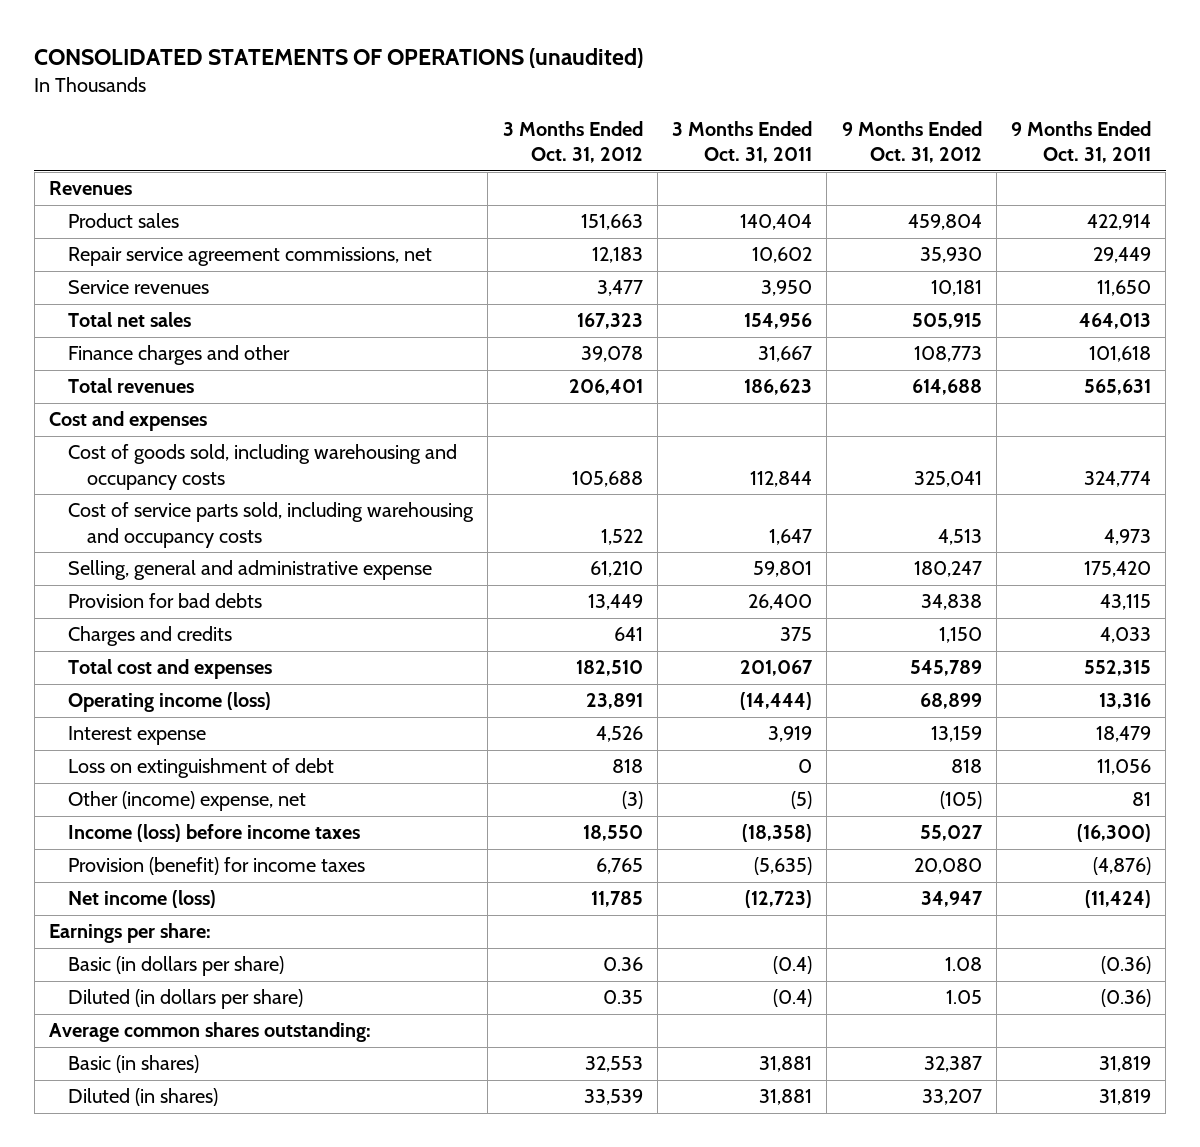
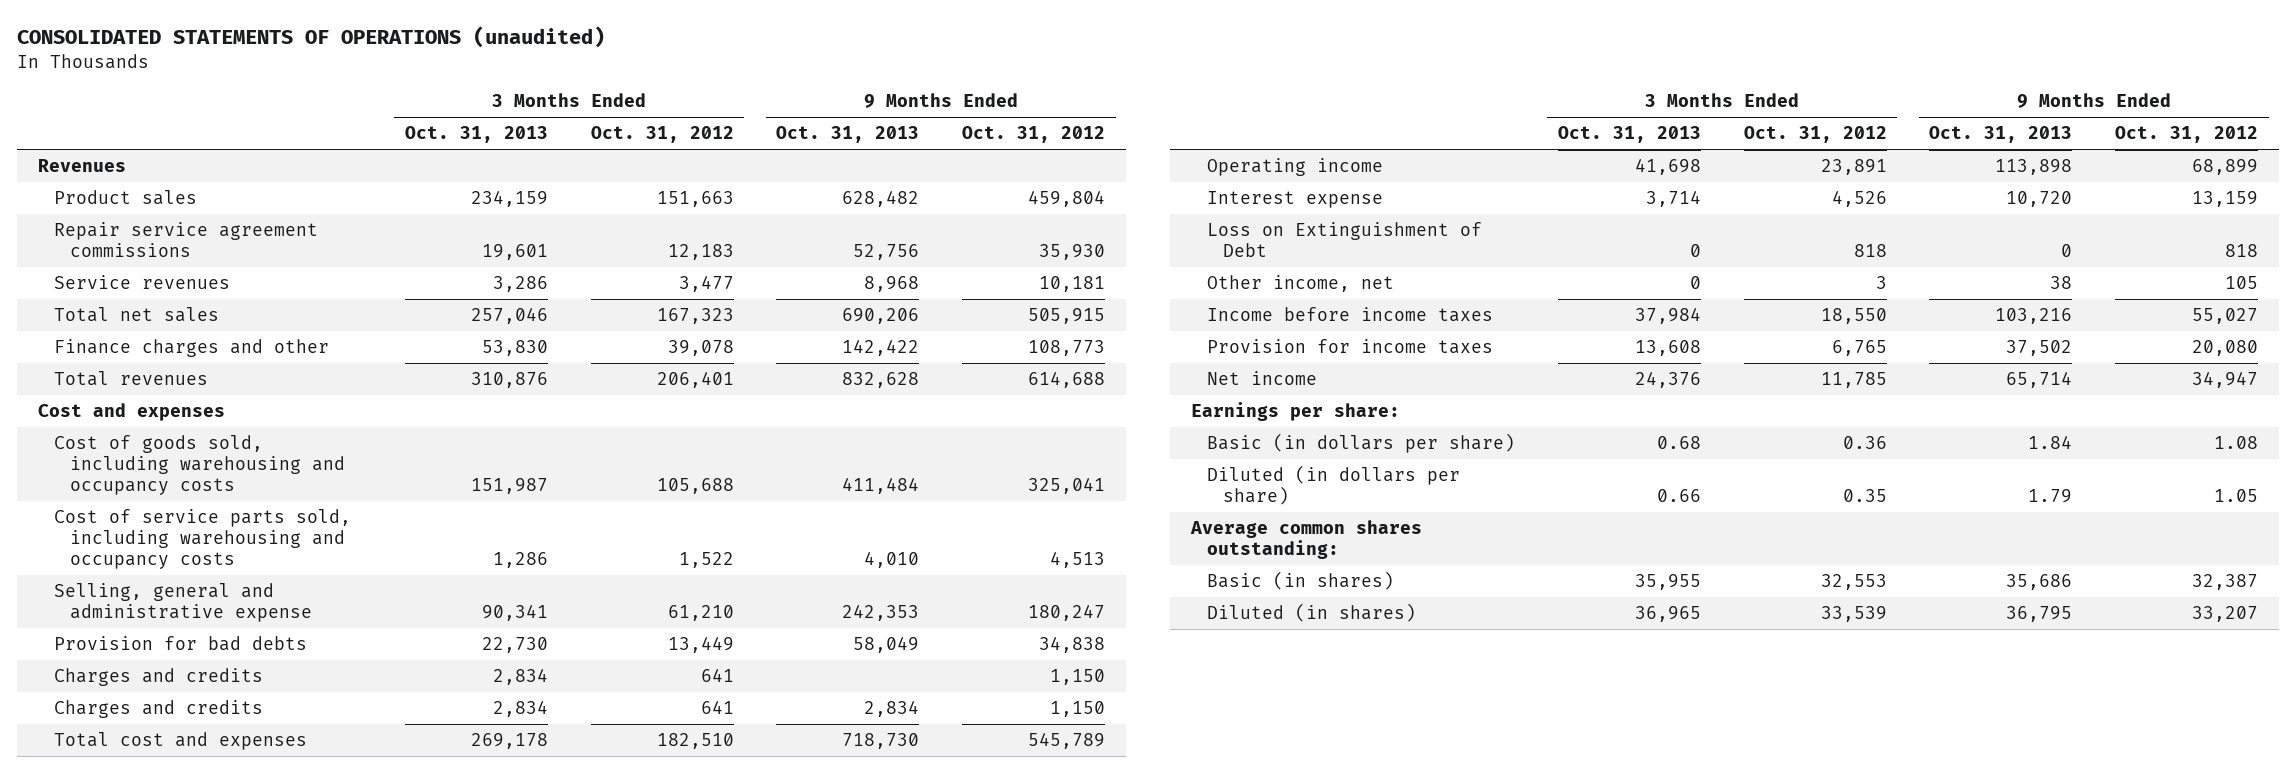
[672,120,813,164] 3 Months Ended Oct. 31, 2011 -> none
[1011,120,1152,164] 9 Months Ended Oct. 31, 2011 -> none
none -> [405,126,549,144] Oct. 31, 2013
none -> [776,126,920,144] Oct. 31, 2013
[68,247,433,267] Repair service agreement commissions, net -> [54,222,319,257] Repair service agreement commissions
none -> [54,700,264,719] Charges and credits
[68,692,272,713] Operating income (loss) -> [1207,158,1384,177] Operating income
[68,758,335,779] Loss on extinguishment of debt -> [1207,222,1483,257] Loss on Extinguishment of Debt
[68,791,307,812] Other (income) expense, net -> [1207,275,1395,293] Other income, net
[621,791,643,810] (3) -> [1875,276,1887,290] 3
[939,791,982,810] (105) -> [2224,276,2258,290] 105
[68,824,361,843] Income (loss) before income taxes -> [1207,307,1494,323] Income before income taxes
[68,857,366,876] Provision (benefit) for income taxes -> [1207,339,1494,355] Provision for income taxes
[68,890,217,909] Net income (loss) -> [1207,371,1318,386] Net income

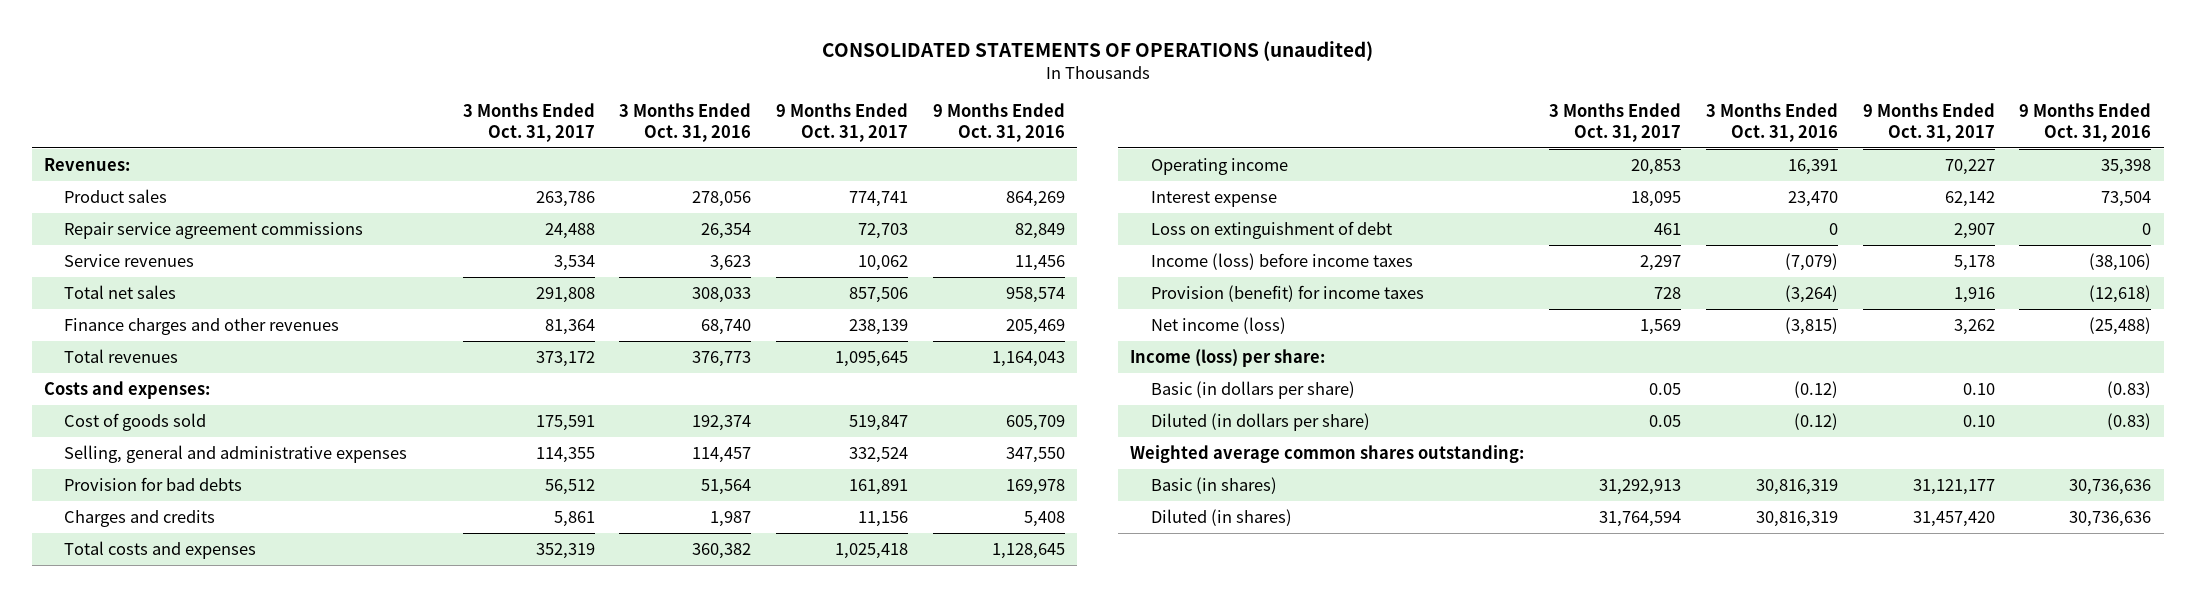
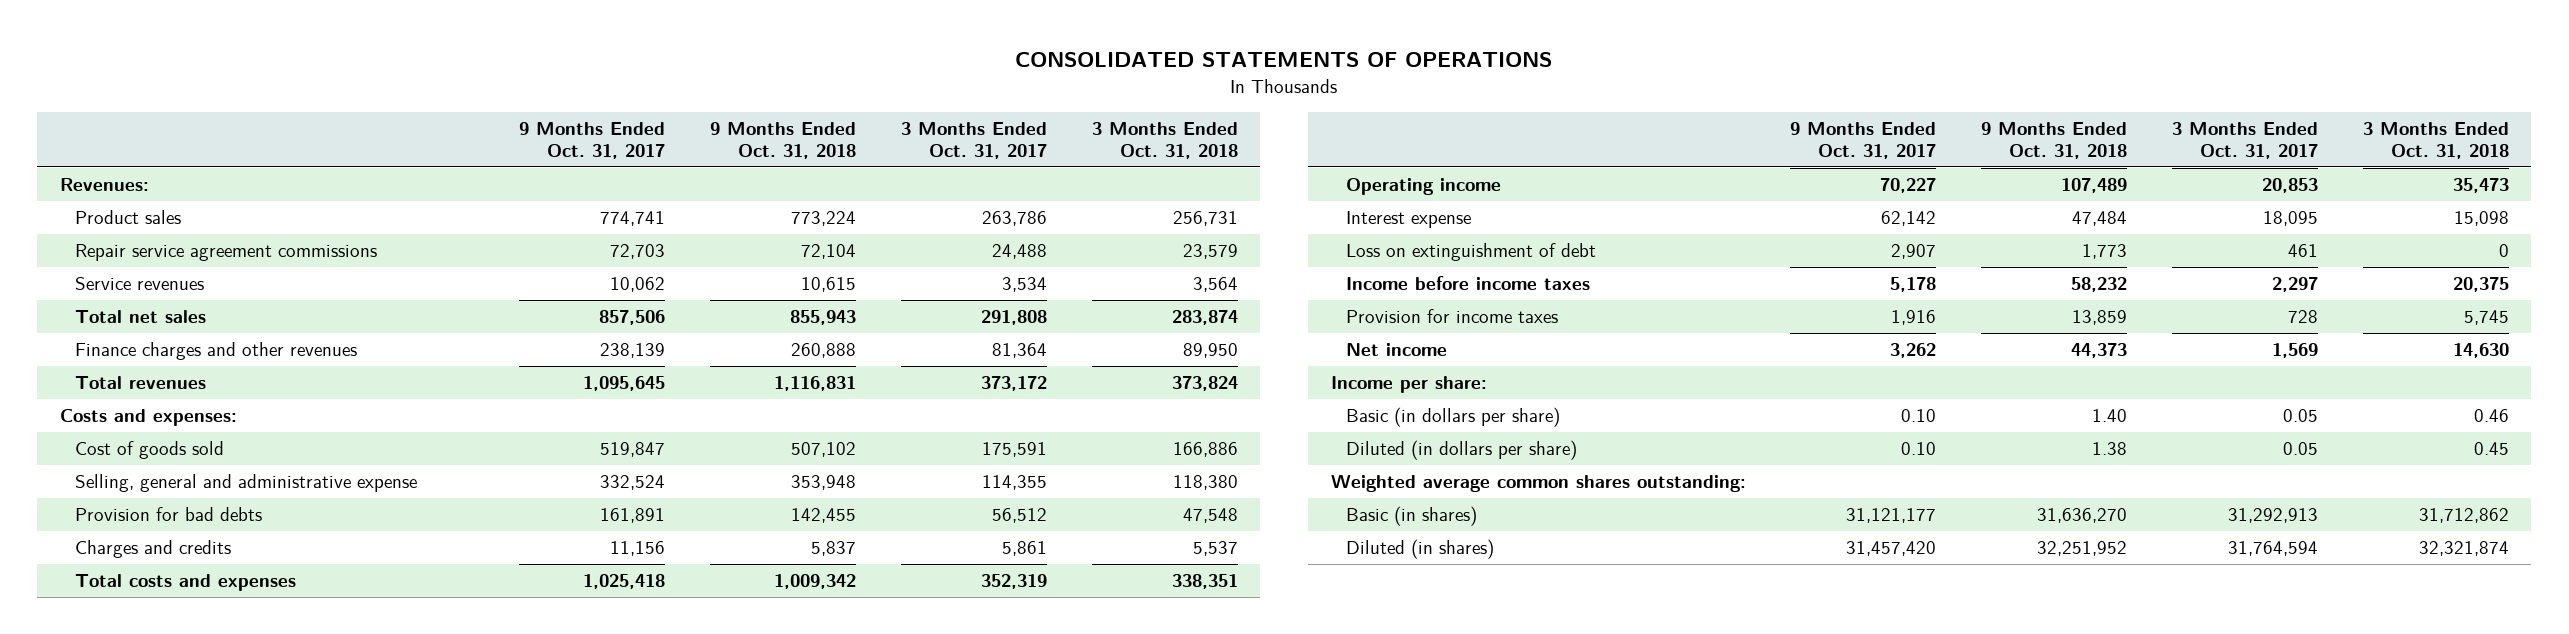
[821,40,1373,61] CONSOLIDATED STATEMENTS OF OPERATIONS (unaudited) -> [1015,51,1553,67] CONSOLIDATED STATEMENTS OF OPERATIONS
[619,102,752,143] 3 Months Ended Oct. 31, 2016 -> none
[932,102,1065,143] 9 Months Ended Oct. 31, 2016 -> none
none -> [710,121,857,159] 9 Months Ended Oct. 31, 2018
none -> [1091,121,1238,159] 3 Months Ended Oct. 31, 2018
[64,444,408,463] Selling, general and administrative expenses -> [75,474,418,493] Selling, general and administrative expense
[1150,252,1413,270] Income (loss) before income taxes -> [1346,276,1591,291] Income before income taxes
[1150,284,1424,302] Provision (benefit) for income taxes -> [1346,309,1559,324] Provision for income taxes
[1150,316,1286,334] Net income (loss) -> [1346,343,1448,357] Net income
[1130,348,1326,367] Income (loss) per share: -> [1330,376,1487,394] Income per share:

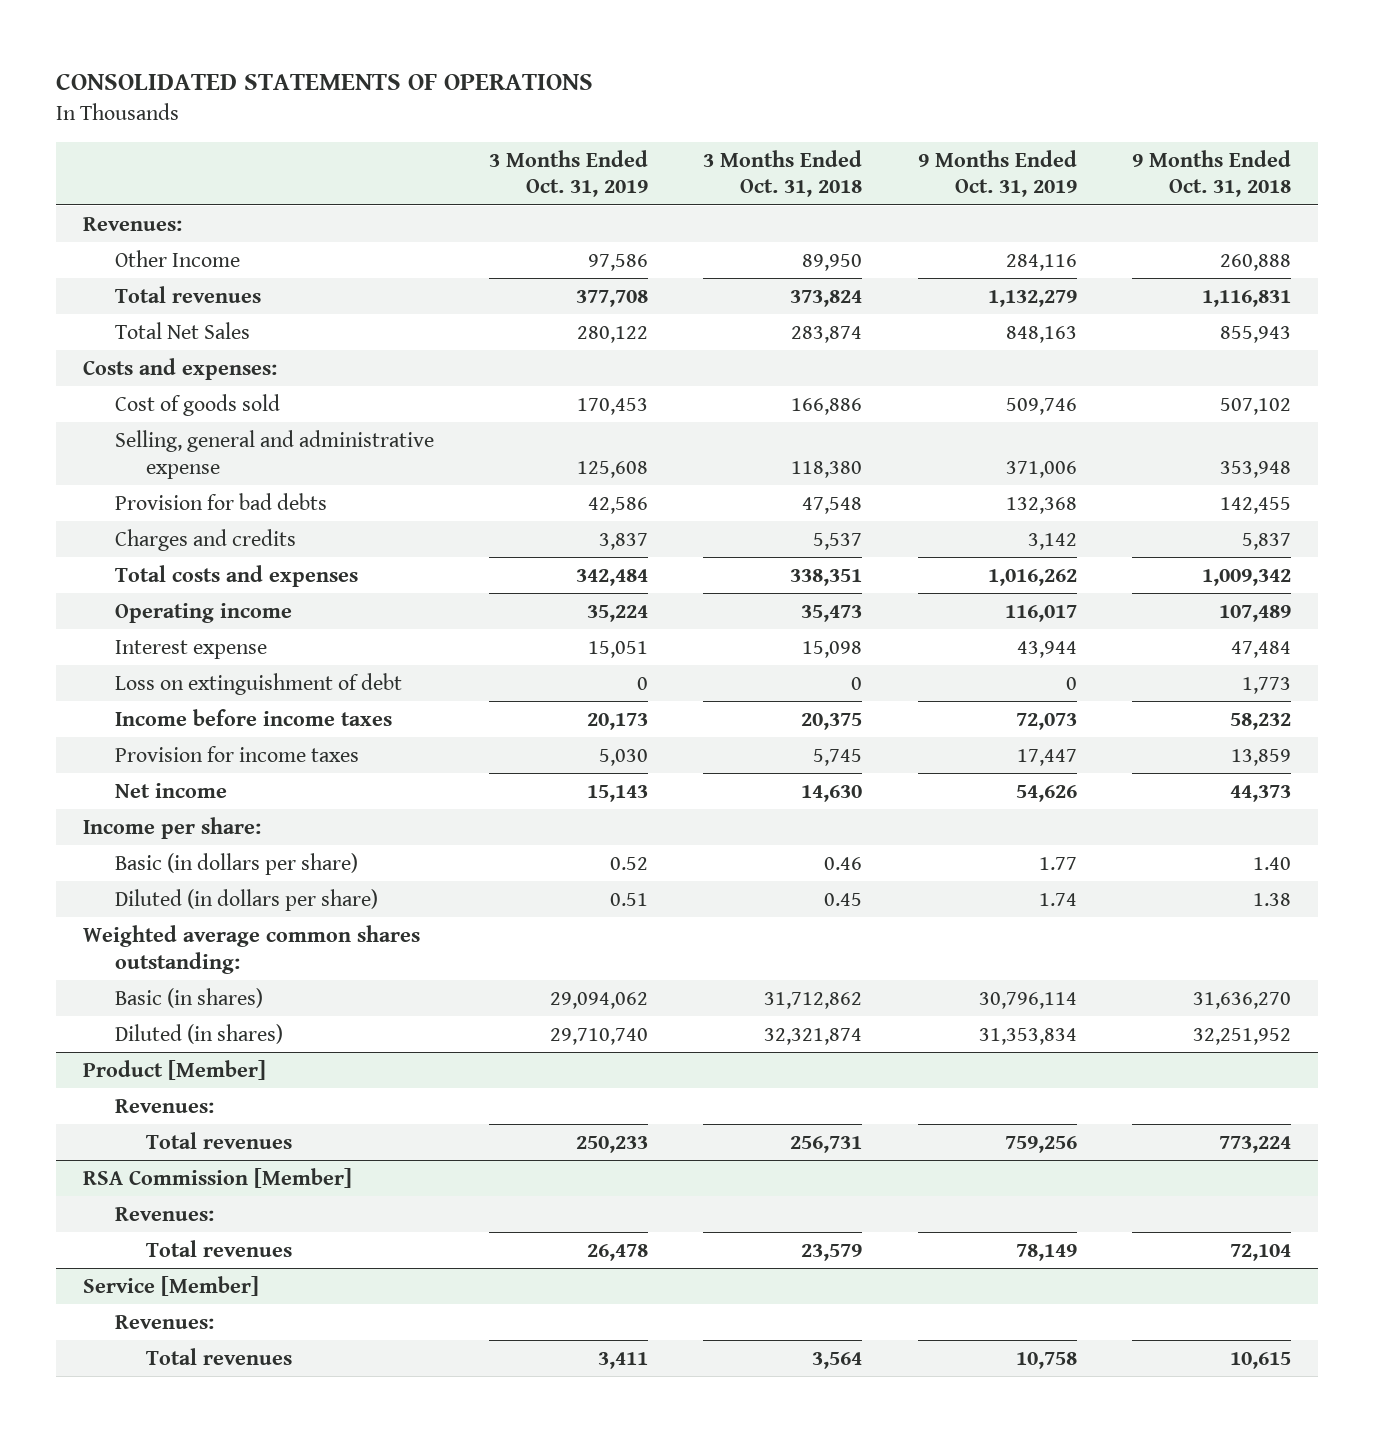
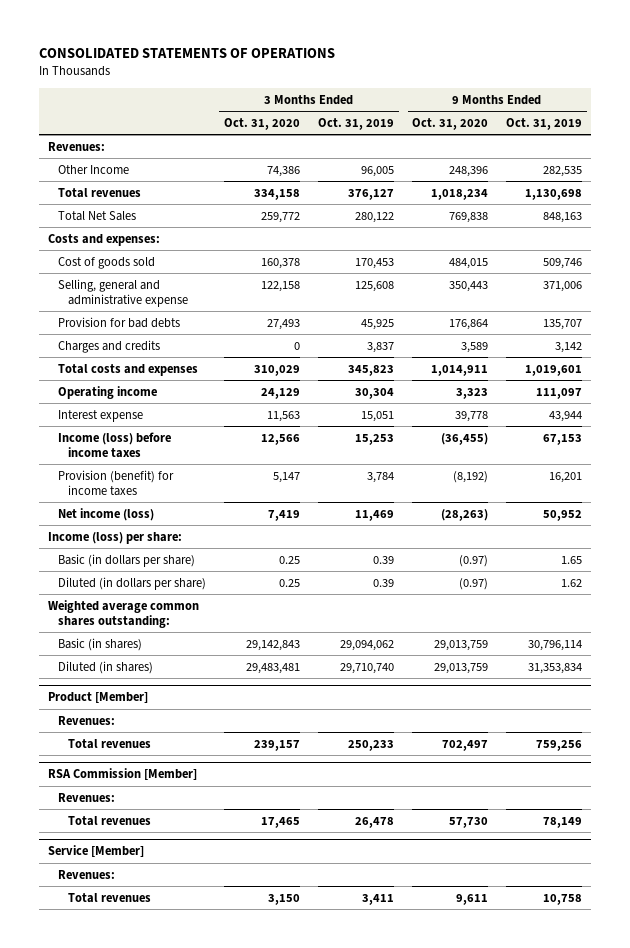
[703,149,863,198] 3 Months Ended Oct. 31, 2018 -> none
[1131,149,1291,198] 9 Months Ended Oct. 31, 2018 -> none
none -> [224,117,301,130] Oct. 31, 2020
none -> [412,117,489,130] Oct. 31, 2020
[588,254,649,272] 97,586 -> [361,165,395,177] 96,005
[1005,254,1077,272] 284,116 -> [543,165,583,177] 282,535
[576,290,649,308] 377,708 -> [348,188,395,200] 376,127
[987,290,1077,308] 1,132,279 -> [525,188,583,200] 1,130,698
[588,497,649,515] 42,586 -> [361,318,395,330] 45,925
[1005,497,1077,515] 132,368 -> [543,318,583,330] 135,707
[576,569,649,587] 342,484 -> [348,364,395,376] 345,823
[987,569,1077,587] 1,016,262 -> [525,364,583,376] 1,019,601
[587,605,649,623] 35,224 -> [355,387,395,399] 30,304
[1004,605,1077,623] 116,017 -> [536,387,583,399] 111,097
[114,673,402,696] Loss on extinguishment of debt -> none
[114,709,392,727] Income before income taxes -> [57,431,171,458] Income (loss) before income taxes
[587,713,649,731] 20,173 -> [355,433,395,445] 15,253
[1015,713,1077,731] 72,073 -> [543,433,583,445] 67,153
[114,746,359,763] Provision for income taxes -> [57,469,174,496] Provision (benefit) for income taxes
[599,749,649,767] 5,030 -> [367,471,395,483] 3,784
[1016,749,1077,767] 17,447 -> [549,471,583,483] 16,201
[114,783,227,799] Net income -> [57,507,154,521] Net income (loss)
[587,785,649,803] 15,143 -> [355,509,395,521] 11,469
[1015,785,1077,803] 54,626 -> [543,509,583,521] 50,952
[83,817,262,840] Income per share: -> [47,531,182,544] Income (loss) per share:
[610,857,649,871] 0.52 -> [373,555,395,564] 0.39
[1038,857,1077,871] 1.77 -> [561,555,583,564] 1.65
[610,893,649,907] 0.51 -> [373,578,395,587] 0.39
[1038,893,1077,907] 1.74 -> [561,578,583,587] 1.62

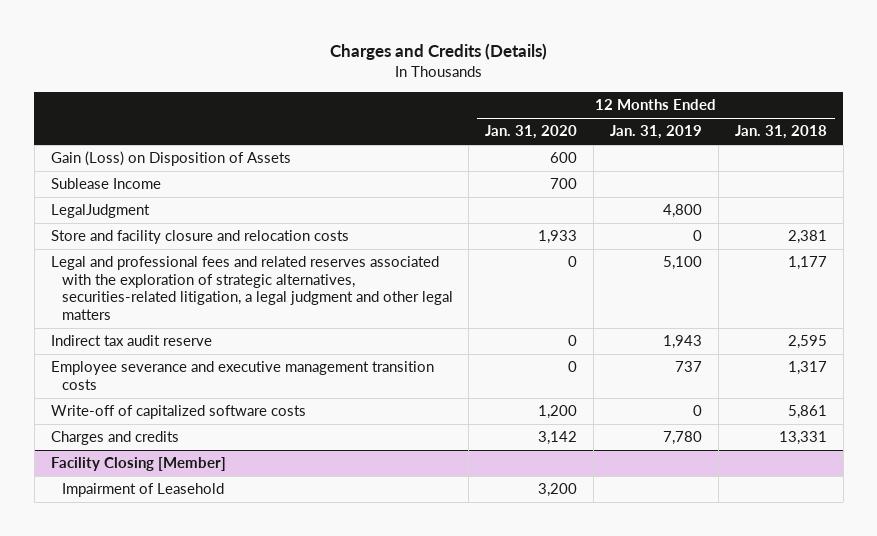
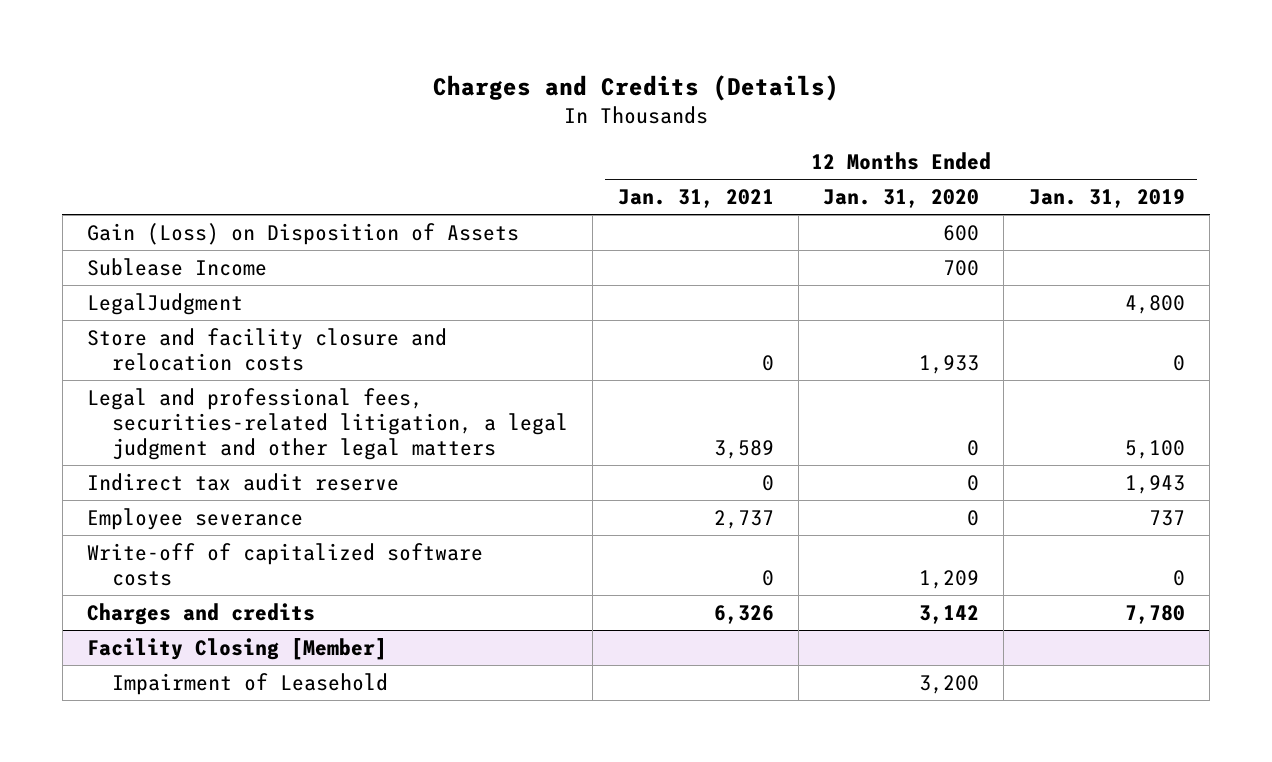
[734,125,827,140] Jan. 31, 2018 -> none
none -> [617,189,774,209] Jan. 31, 2021
[50,256,453,321] Legal and professional fees and related reserves associated with the exploration of strategic alternatives, securities-related litigation, a legal judgment and other legal matters -> [87,387,568,460] Legal and professional fees, securities-related litigation, a legal judgment and other legal matters
[50,361,434,390] Employee severance and executive management transition costs -> [87,507,304,530] Employee severance
[538,405,578,420] 1,200 -> [919,569,980,589] 1,209

